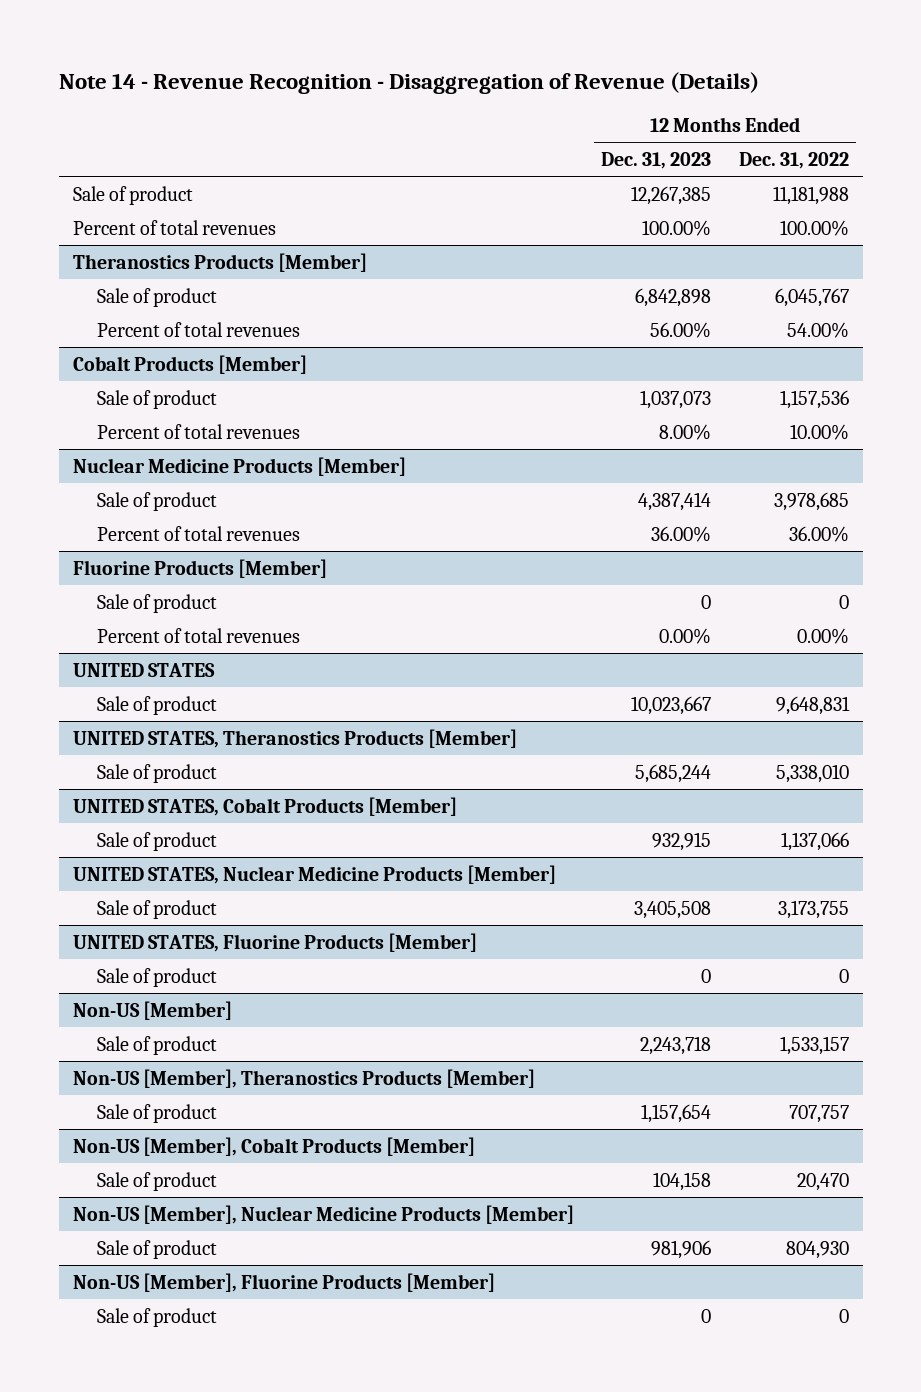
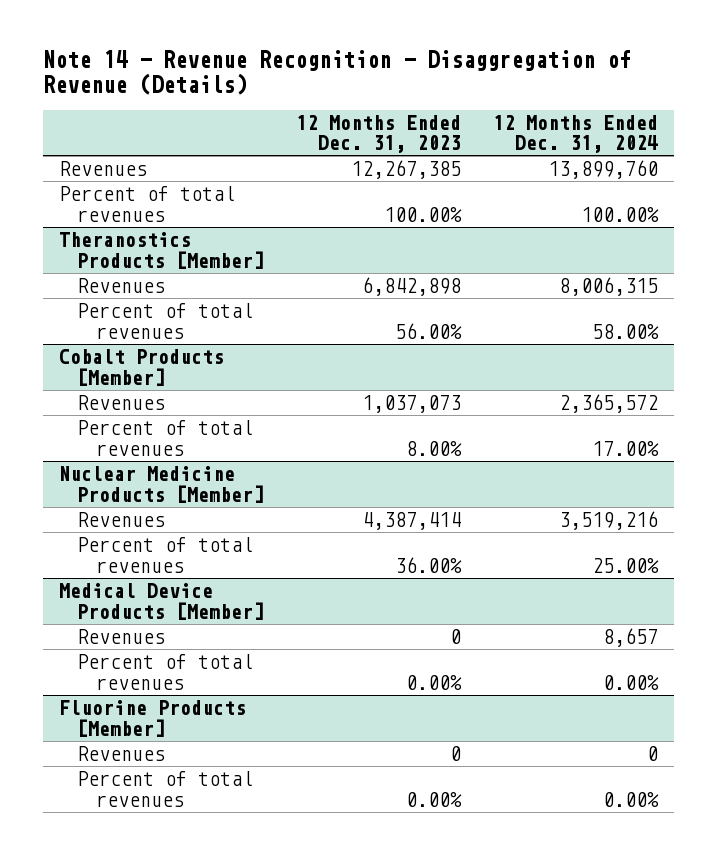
[738,151,849,169] Dec. 31, 2022 -> none
none -> [493,114,659,154] 12 Months Ended Dec. 31, 2024
[72,185,193,205] Sale of product -> [58,160,147,176] Revenues
[97,287,218,307] Sale of product -> [77,277,166,293] Revenues
[97,389,218,409] Sale of product -> [77,394,166,410] Revenues
[97,491,218,511] Sale of product -> [77,511,166,527] Revenues
none -> [58,582,265,620] Medical Device Products [Member]
none -> [77,628,166,644] Revenues
none -> [77,653,254,690] Percent of total revenues
[97,593,218,613] Sale of product -> [77,745,166,761] Revenues
[72,662,215,677] UNITED STATES -> none
[97,695,218,715] Sale of product -> none
[72,728,517,748] UNITED STATES, Theranostics Products [Member] -> none
[97,763,218,783] Sale of product -> none
[72,796,457,816] UNITED STATES, Cobalt Products [Member] -> none
[97,831,218,851] Sale of product -> none
[72,864,556,884] UNITED STATES, Nuclear Medicine Products [Member] -> none
[97,899,218,919] Sale of product -> none
[72,932,477,952] UNITED STATES, Fluorine Products [Member] -> none
[97,967,218,987] Sale of product -> none
[72,1000,232,1020] Non-US [Member] -> none
[97,1035,218,1055] Sale of product -> none
[72,1068,535,1088] Non-US [Member], Theranostics Products [Member] -> none
[97,1103,218,1123] Sale of product -> none
[72,1136,475,1156] Non-US [Member], Cobalt Products [Member] -> none
[97,1171,218,1191] Sale of product -> none
[72,1204,574,1224] Non-US [Member], Nuclear Medicine Products [Member] -> none
[97,1239,218,1259] Sale of product -> none
[72,1272,495,1292] Non-US [Member], Fluorine Products [Member] -> none
[97,1307,218,1327] Sale of product -> none

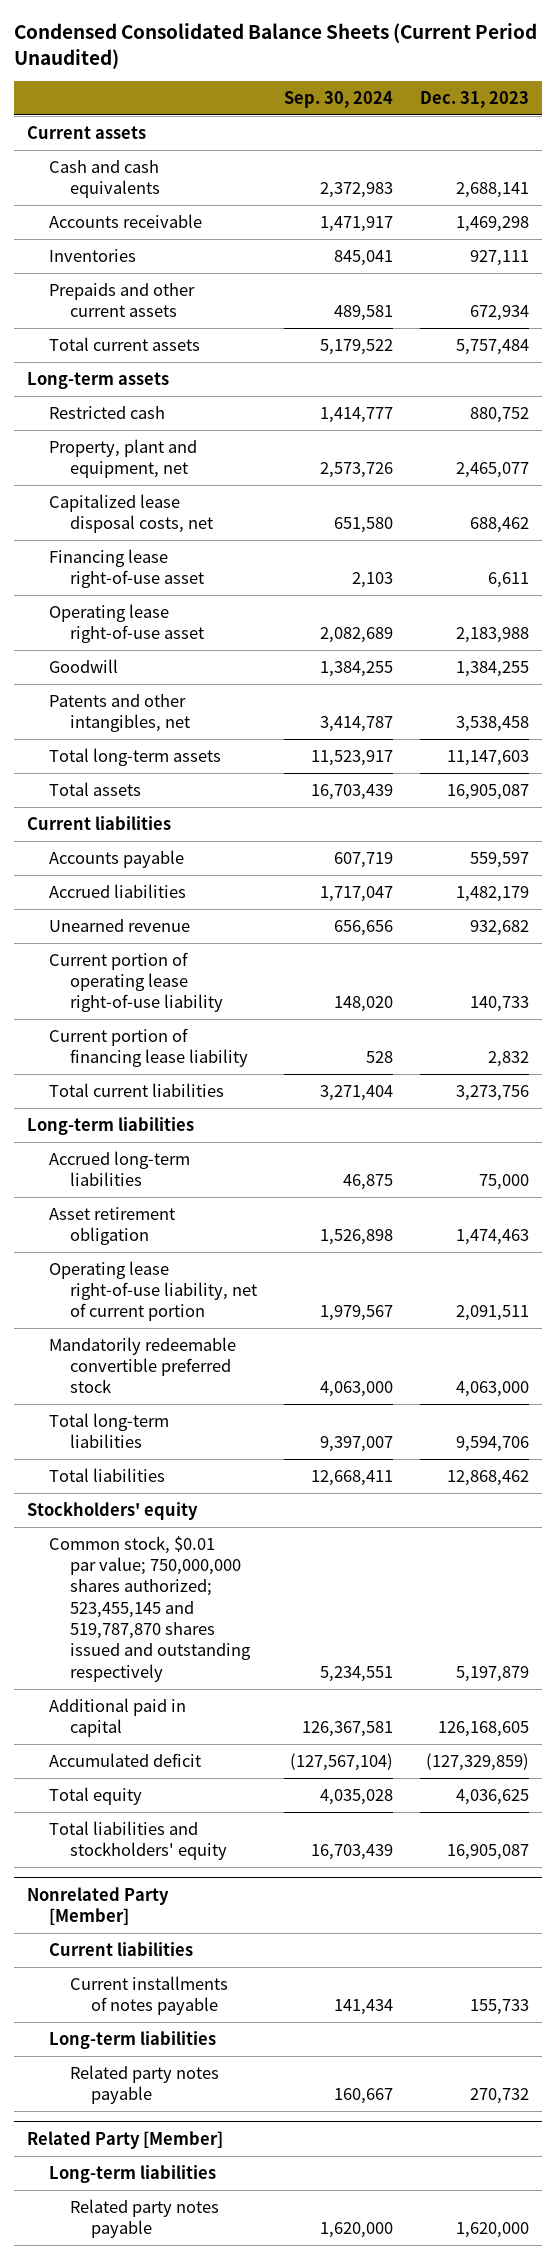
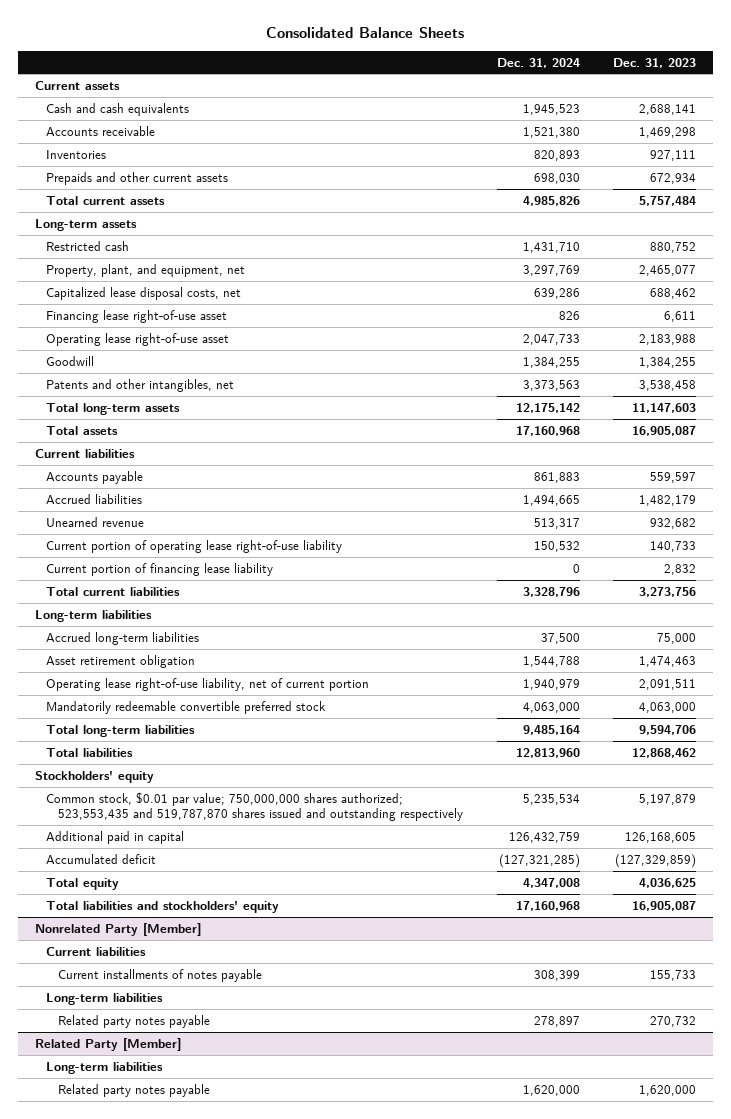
[13,23,537,69] Condensed Consolidated Balance Sheets (Current Period Unaudited) -> [266,26,465,38] Consolidated Balance Sheets
[283,90,393,108] Sep. 30, 2024 -> none
none -> [496,57,580,68] Dec. 31, 2024
[48,438,197,479] Property, plant and equipment, net -> [46,263,246,277] Property, plant, and equipment, net
[48,1535,251,1682] Common stock, $0.01 par value; 750,000,000 shares authorized; 523,455,145 and 519,787,870 shares issued and outstanding respectively -> [46,791,464,822] Common stock, $0.01 par value; 750,000,000 shares authorized; 523,553,435 and 519,787,870 shares issued and outstanding respectively

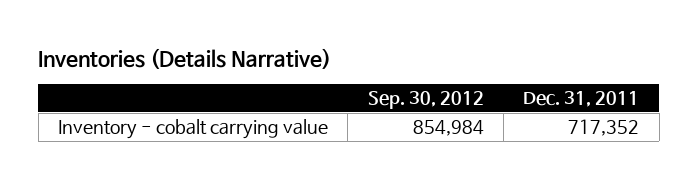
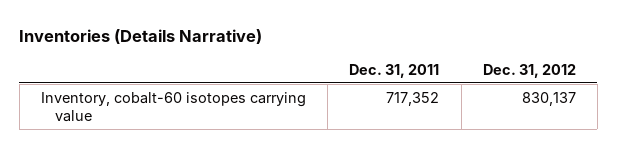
[367,91,484,110] Sep. 30, 2012 -> none
none -> [482,63,576,78] Dec. 31, 2012
[57,119,328,140] Inventory - cobalt carrying value -> [40,91,306,123] Inventory, cobalt-60 isotopes carrying value

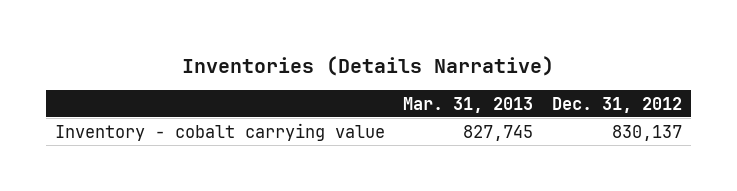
[349,63,440,78] Dec. 31, 2011 -> none
none -> [403,96,534,113] Mar. 31, 2013
[40,91,306,123] Inventory, cobalt-60 isotopes carrying value -> [54,122,385,141] Inventory - cobalt carrying value

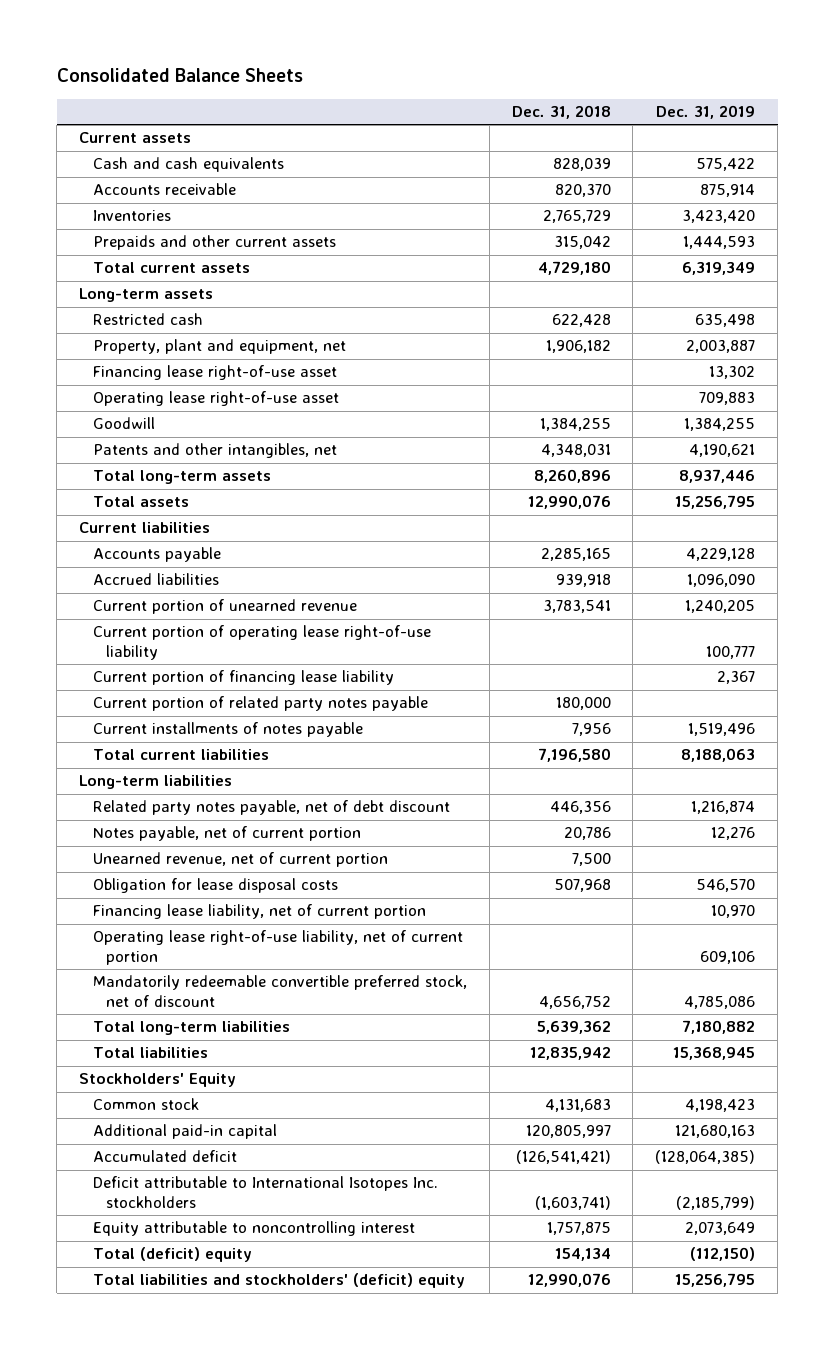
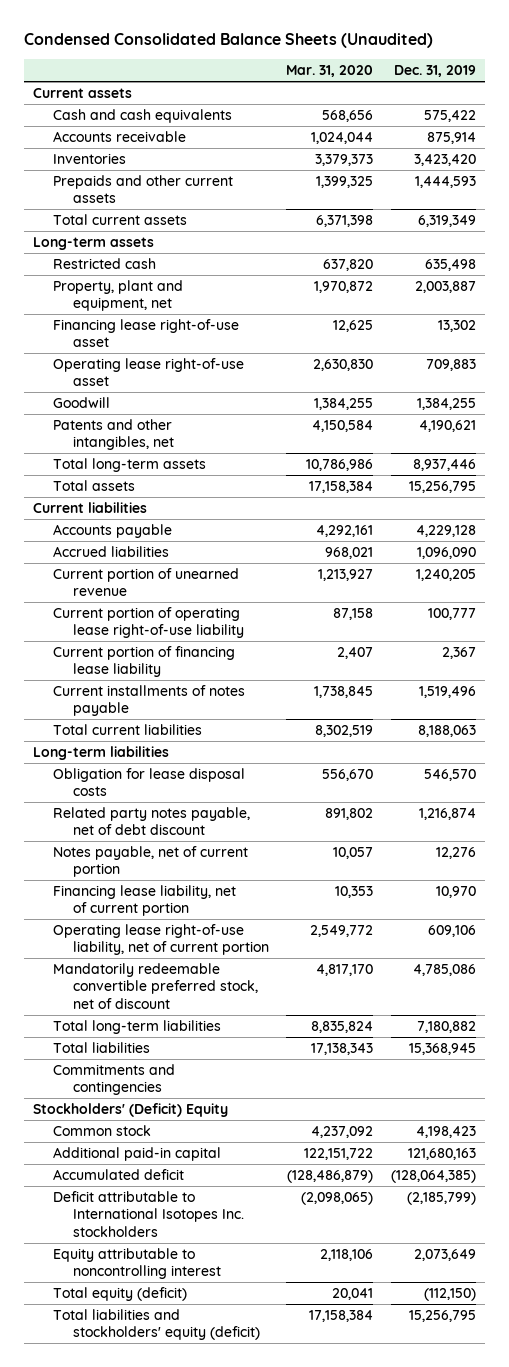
[56,68,303,83] Consolidated Balance Sheets -> [23,33,433,49] Condensed Consolidated Balance Sheets (Unaudited)
[511,105,611,120] Dec. 31, 2018 -> none
none -> [286,65,374,78] Mar. 31, 2020
[92,696,428,712] Current portion of related party notes payable -> none
[92,878,338,894] Obligation for lease disposal costs -> [52,767,245,797] Obligation for lease disposal costs
[92,852,388,868] Unearned revenue, net of current portion -> none
none -> [52,1063,175,1096] Commitments and contingencies
[79,1073,237,1088] Stockholders' Equity -> [32,1102,228,1117] Stockholders' (Deficit) Equity
[92,1247,252,1263] Total (deficit) equity -> [52,1286,187,1301] Total equity (deficit)
[92,1273,465,1289] Total liabilities and stockholders' (deficit) equity -> [52,1308,260,1341] Total liabilities and stockholders' equity (deficit)

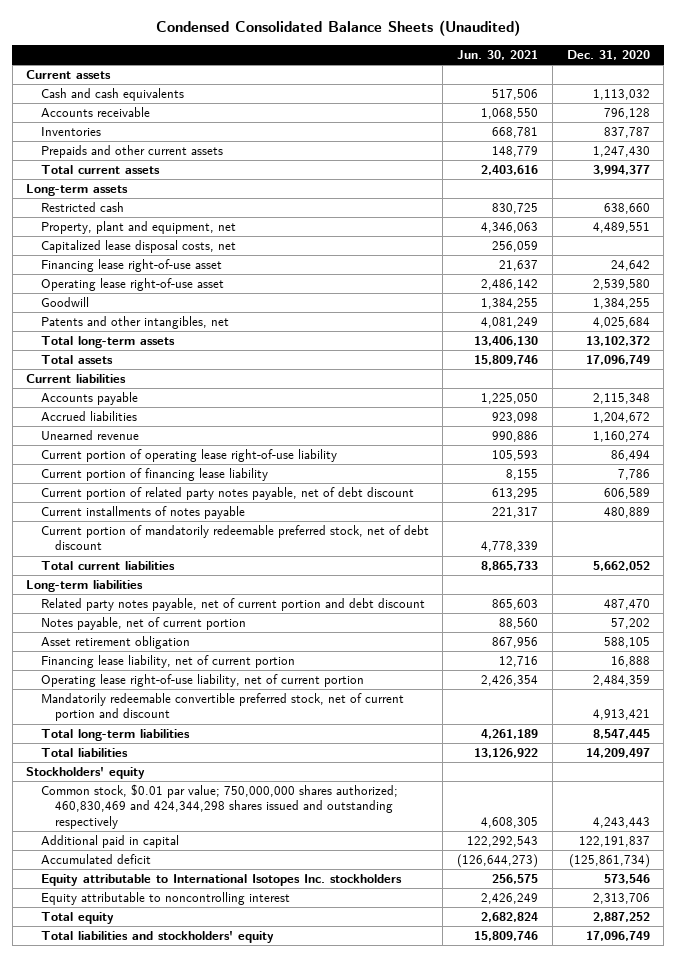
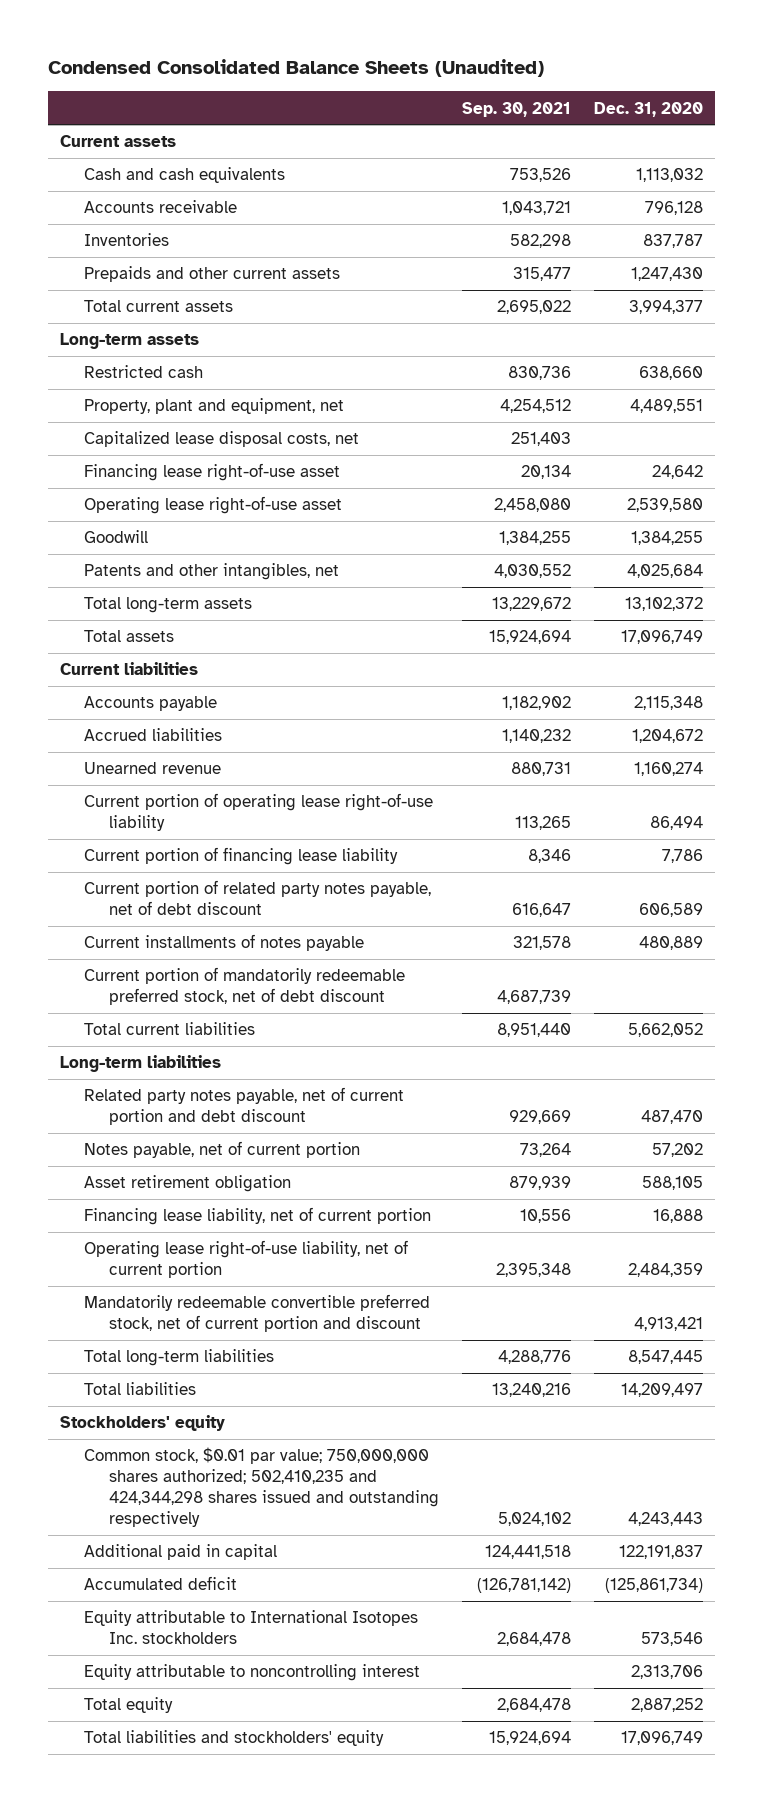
[457,50,539,61] Jun. 30, 2021 -> none
none -> [462,101,572,117] Sep. 30, 2021
[40,784,398,829] Common stock, $0.01 par value; 750,000,000 shares authorized; 460,830,469 and 424,344,298 shares issued and outstanding respectively -> [84,1447,440,1528] Common stock, $0.01 par value; 750,000,000 shares authorized; 502,410,235 and 424,344,298 shares issued and outstanding respectively

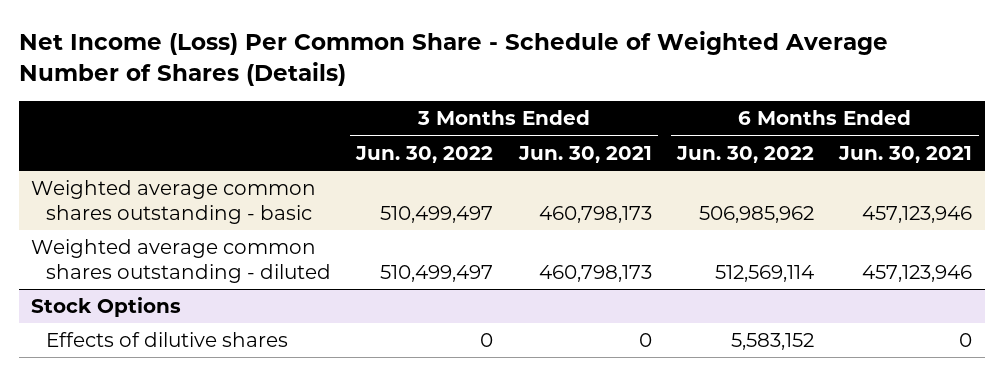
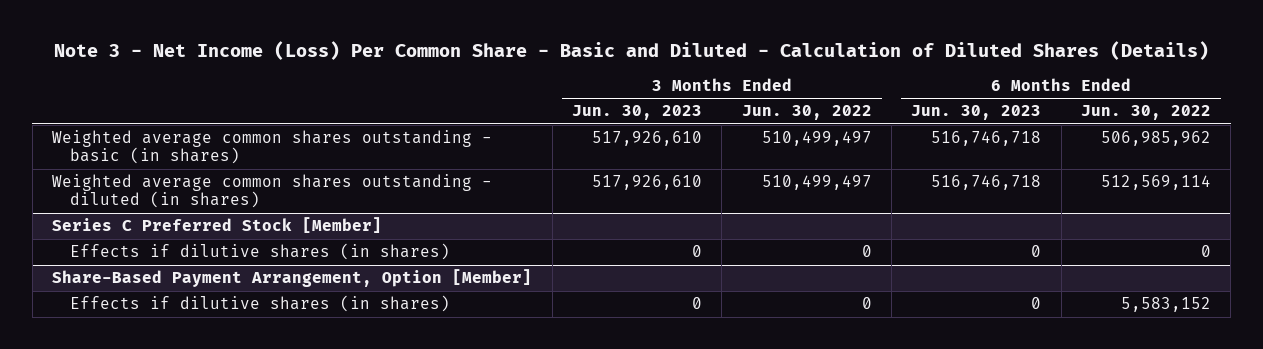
[18,30,888,87] Net Income (Loss) Per Common Share - Schedule of Weighted Average Number of Shares (Details) -> [53,40,1209,60] Note 3 - Net Income (Loss) Per Common Share - Basic and Diluted - Calculation of Diluted Shares (Details)
[517,145,652,163] Jun. 30, 2021 -> none
[838,145,973,163] Jun. 30, 2021 -> none
none -> [571,105,702,121] Jun. 30, 2023
none -> [911,105,1042,121] Jun. 30, 2023
[31,297,182,318] Stock Options -> none
[31,180,317,225] Weighted average common shares outstanding - basic -> [52,130,493,165] Weighted average common shares outstanding - basic (in shares)
[31,239,332,284] Weighted average common shares outstanding - diluted -> [52,174,493,209] Weighted average common shares outstanding - diluted (in shares)
none -> [52,217,383,234] Series C Preferred Stock [Member]
[46,332,289,348] Effects of dilutive shares -> [70,243,451,261] Effects if dilutive shares (in shares)
[730,333,814,351] 5,583,152 -> [1201,245,1212,258] 0
none -> [52,269,533,288] Share-Based Payment Arrangement, Option [Member]
none -> [70,295,451,313] Effects if dilutive shares (in shares)

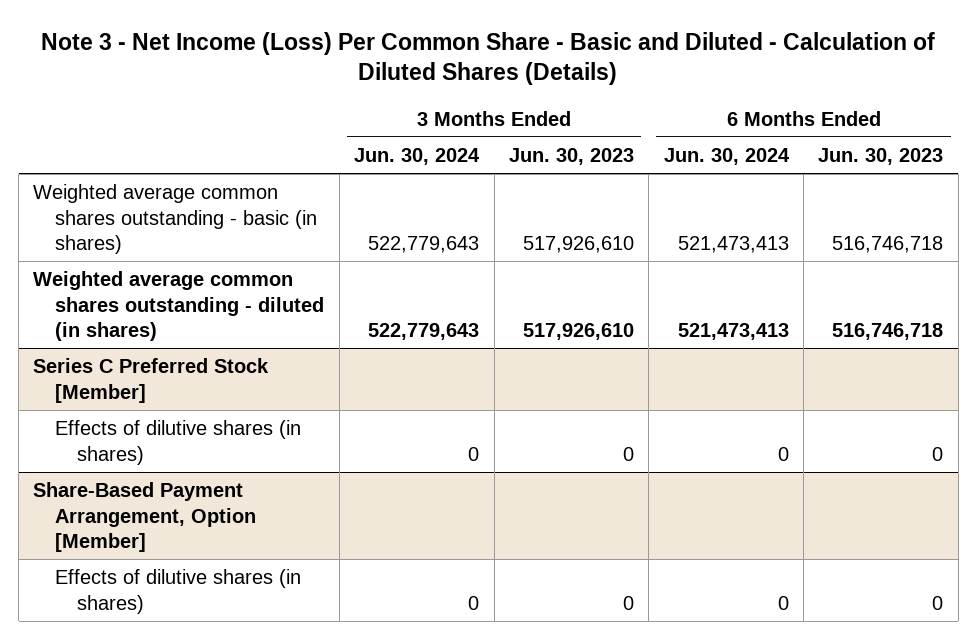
[741,105,872,121] Jun. 30, 2022 -> none
[1081,105,1212,121] Jun. 30, 2022 -> none
none -> [354,147,481,165] Jun. 30, 2024
none -> [663,147,790,165] Jun. 30, 2024
[70,243,451,261] Effects if dilutive shares (in shares) -> [55,420,302,465] Effects of dilutive shares (in shares)
[70,295,451,313] Effects if dilutive shares (in shares) -> [55,569,302,614] Effects of dilutive shares (in shares)

